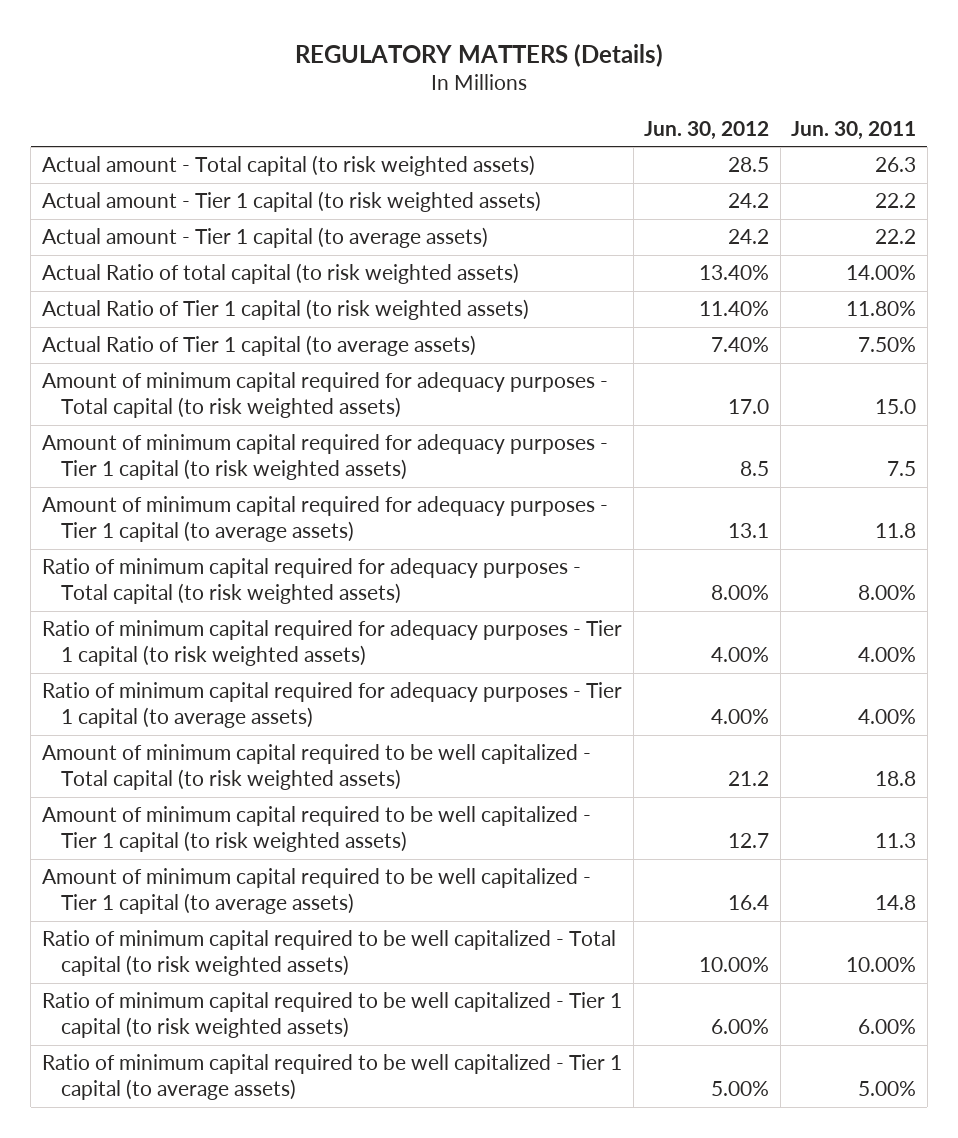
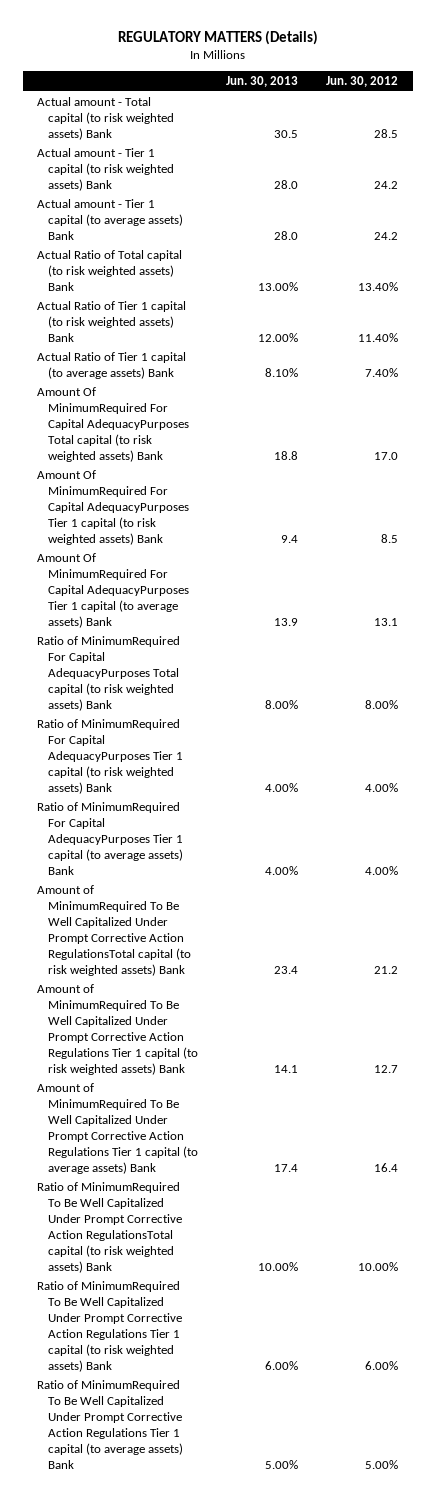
[791,120,917,140] Jun. 30, 2011 -> none
none -> [226,76,299,88] Jun. 30, 2013
[41,155,535,177] Actual amount - Total capital (to risk weighted assets) -> [36,96,174,140] Actual amount - Total capital (to risk weighted assets) Bank
[41,191,541,213] Actual amount - Tier 1 capital (to risk weighted assets) -> [36,147,174,191] Actual amount - Tier 1 capital (to risk weighted assets) Bank
[41,227,488,249] Actual amount - Tier 1 capital (to average assets) -> [36,198,183,240] Actual amount - Tier 1 capital (to average assets) Bank
[41,263,519,285] Actual Ratio of total capital (to risk weighted assets) -> [36,249,182,291] Actual Ratio of Total capital (to risk weighted assets) Bank
[41,299,529,321] Actual Ratio of Tier 1 capital (to risk weighted assets) -> [36,300,186,342] Actual Ratio of Tier 1 capital (to risk weighted assets) Bank
[41,335,476,357] Actual Ratio of Tier 1 capital (to average assets) -> [36,351,186,379] Actual Ratio of Tier 1 capital (to average assets) Bank
[41,372,608,418] Amount of minimum capital required for adequacy purposes - Total capital (to risk weighted assets) -> [36,386,189,462] Amount Of MinimumRequired For Capital AdequacyPurposes Total capital (to risk weighted assets) Bank
[41,434,608,480] Amount of minimum capital required for adequacy purposes - Tier 1 capital (to risk weighted assets) -> [36,469,189,545] Amount Of MinimumRequired For Capital AdequacyPurposes Tier 1 capital (to risk weighted assets) Bank
[41,496,608,542] Amount of minimum capital required for adequacy purposes - Tier 1 capital (to average assets) -> [36,552,189,628] Amount Of MinimumRequired For Capital AdequacyPurposes Tier 1 capital (to average assets) Bank
[41,558,581,604] Ratio of minimum capital required for adequacy purposes - Total capital (to risk weighted assets) -> [36,635,180,711] Ratio of MinimumRequired For Capital AdequacyPurposes Total capital (to risk weighted assets) Bank
[41,620,622,666] Ratio of minimum capital required for adequacy purposes - Tier 1 capital (to risk weighted assets) -> [36,718,183,794] Ratio of MinimumRequired For Capital AdequacyPurposes Tier 1 capital (to risk weighted assets) Bank
[41,682,622,728] Ratio of minimum capital required for adequacy purposes - Tier 1 capital (to average assets) -> [36,801,183,875] Ratio of MinimumRequired For Capital AdequacyPurposes Tier 1 capital (to average assets) Bank
[41,744,591,790] Amount of minimum capital required to be well capitalized - Total capital (to risk weighted assets) -> [36,884,191,976] Amount of MinimumRequired To Be Well Capitalized Under Prompt Corrective Action RegulationsTotal capital (to risk weighted assets) Bank
[41,806,591,852] Amount of minimum capital required to be well capitalized - Tier 1 capital (to risk weighted assets) -> [36,983,198,1075] Amount of MinimumRequired To Be Well Capitalized Under Prompt Corrective Action Regulations Tier 1 capital (to risk weighted assets) Bank
[41,868,591,914] Amount of minimum capital required to be well capitalized - Tier 1 capital (to average assets) -> [36,1082,198,1174] Amount of MinimumRequired To Be Well Capitalized Under Prompt Corrective Action Regulations Tier 1 capital (to average assets) Bank
[41,930,616,976] Ratio of minimum capital required to be well capitalized - Total capital (to risk weighted assets) -> [36,1181,182,1273] Ratio of MinimumRequired To Be Well Capitalized Under Prompt Corrective Action RegulationsTotal capital (to risk weighted assets) Bank
[41,992,622,1038] Ratio of minimum capital required to be well capitalized - Tier 1 capital (to risk weighted assets) -> [36,1280,182,1372] Ratio of MinimumRequired To Be Well Capitalized Under Prompt Corrective Action Regulations Tier 1 capital (to risk weighted assets) Bank
[41,1054,622,1100] Ratio of minimum capital required to be well capitalized - Tier 1 capital (to average assets) -> [36,1379,183,1469] Ratio of MinimumRequired To Be Well Capitalized Under Prompt Corrective Action Regulations Tier 1 capital (to average assets) Bank

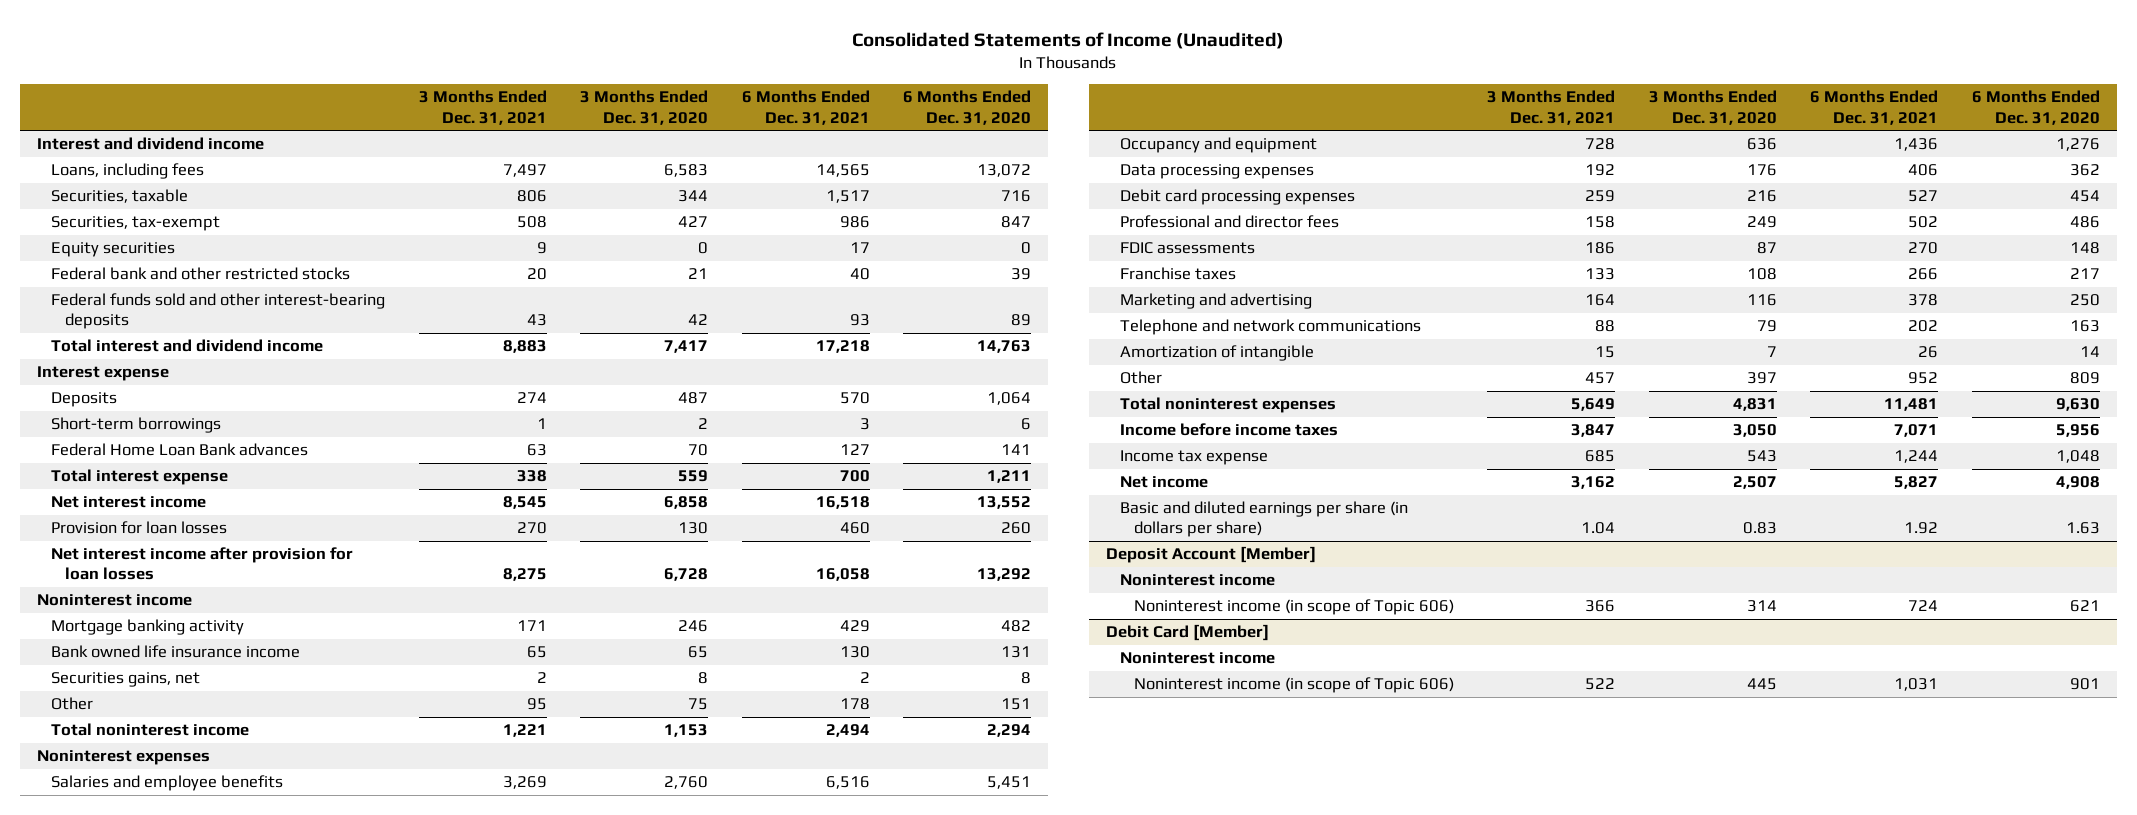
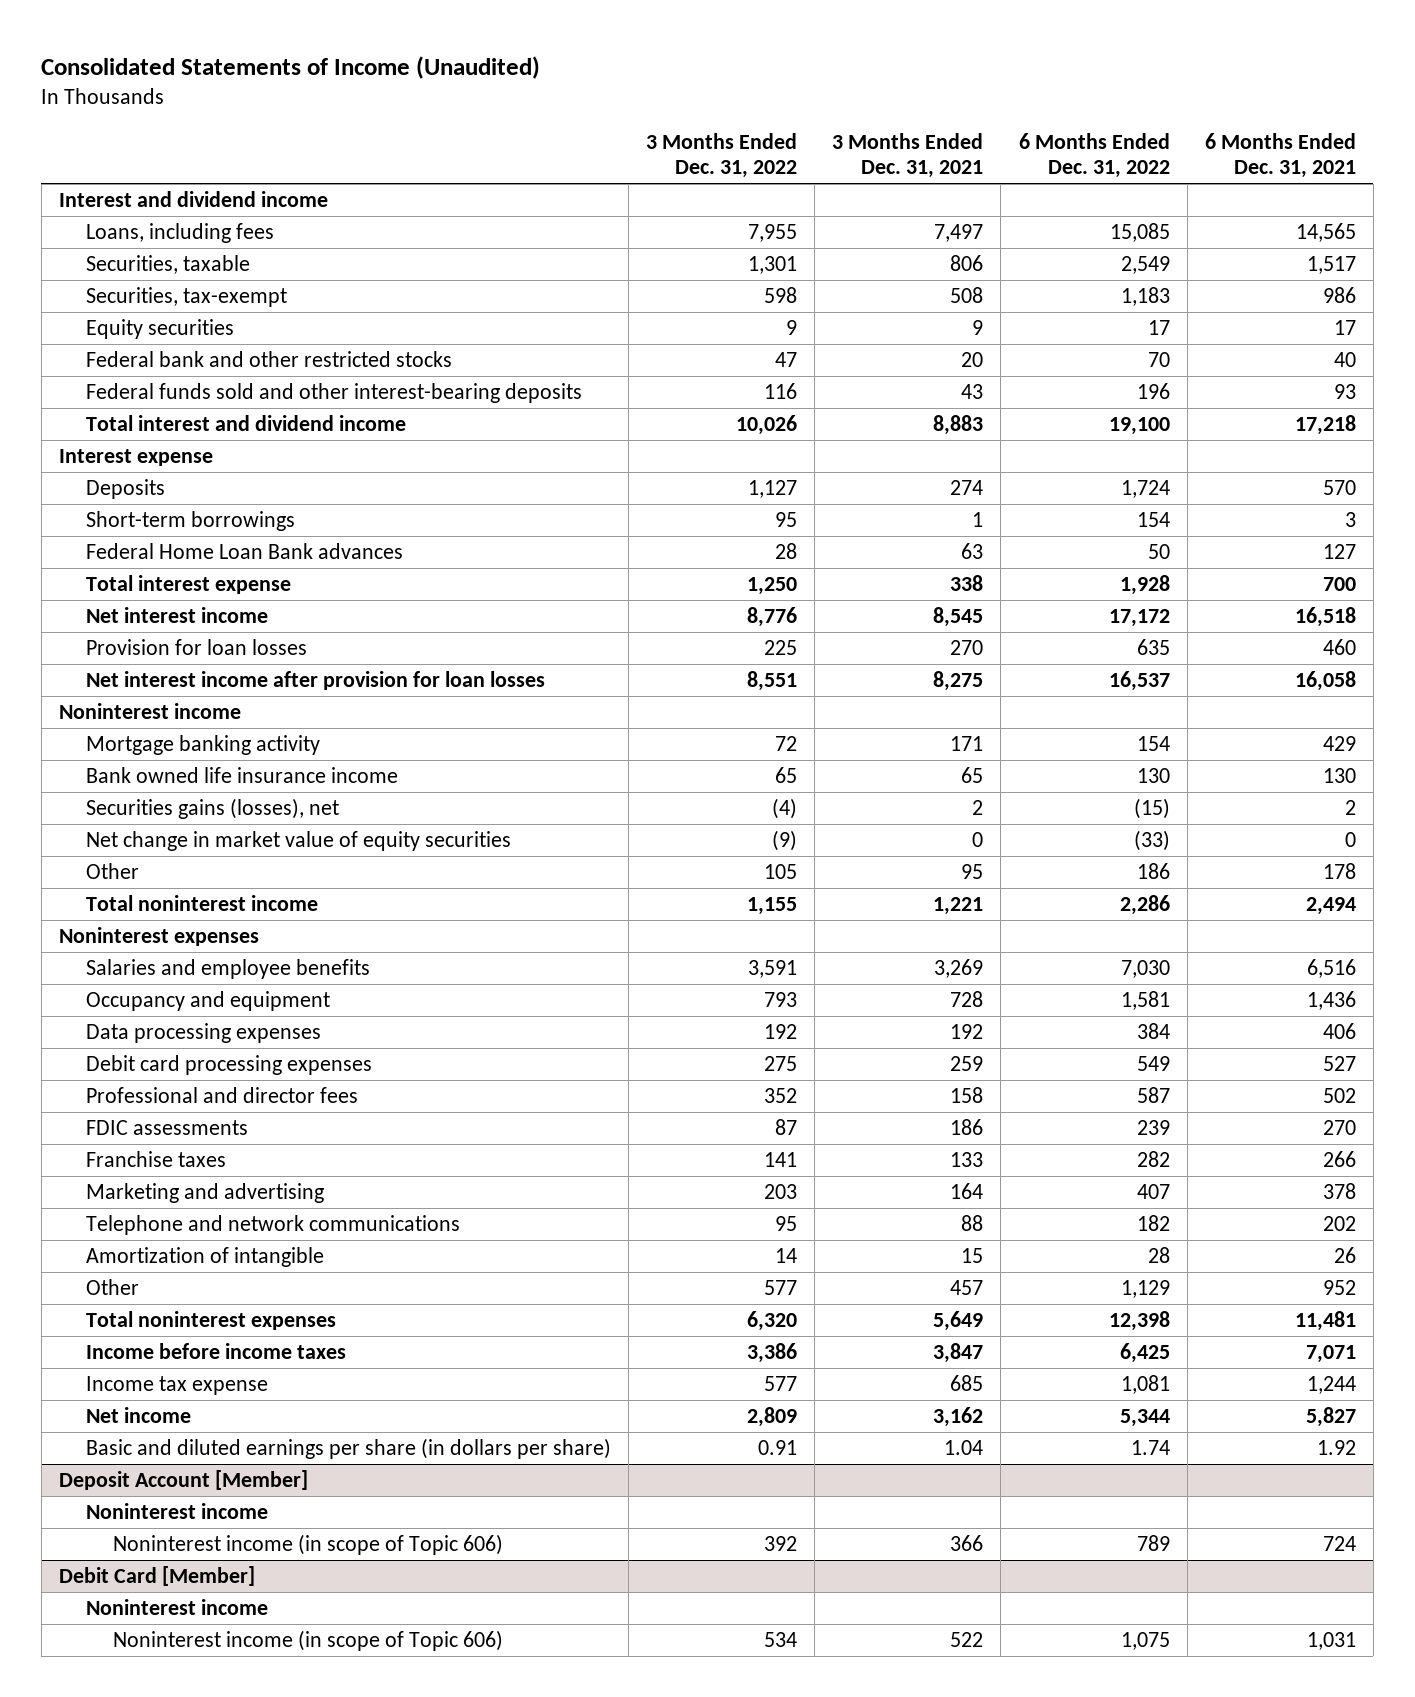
[580,90,709,125] 3 Months Ended Dec. 31, 2020 -> none
[903,90,1032,125] 6 Months Ended Dec. 31, 2020 -> none
none -> [646,132,798,179] 3 Months Ended Dec. 31, 2022
none -> [1018,132,1170,179] 6 Months Ended Dec. 31, 2022
[50,672,200,688] Securities gains, net -> [85,798,339,820] Securities gains (losses), net
none -> [85,831,511,852] Net change in market value of equity securities

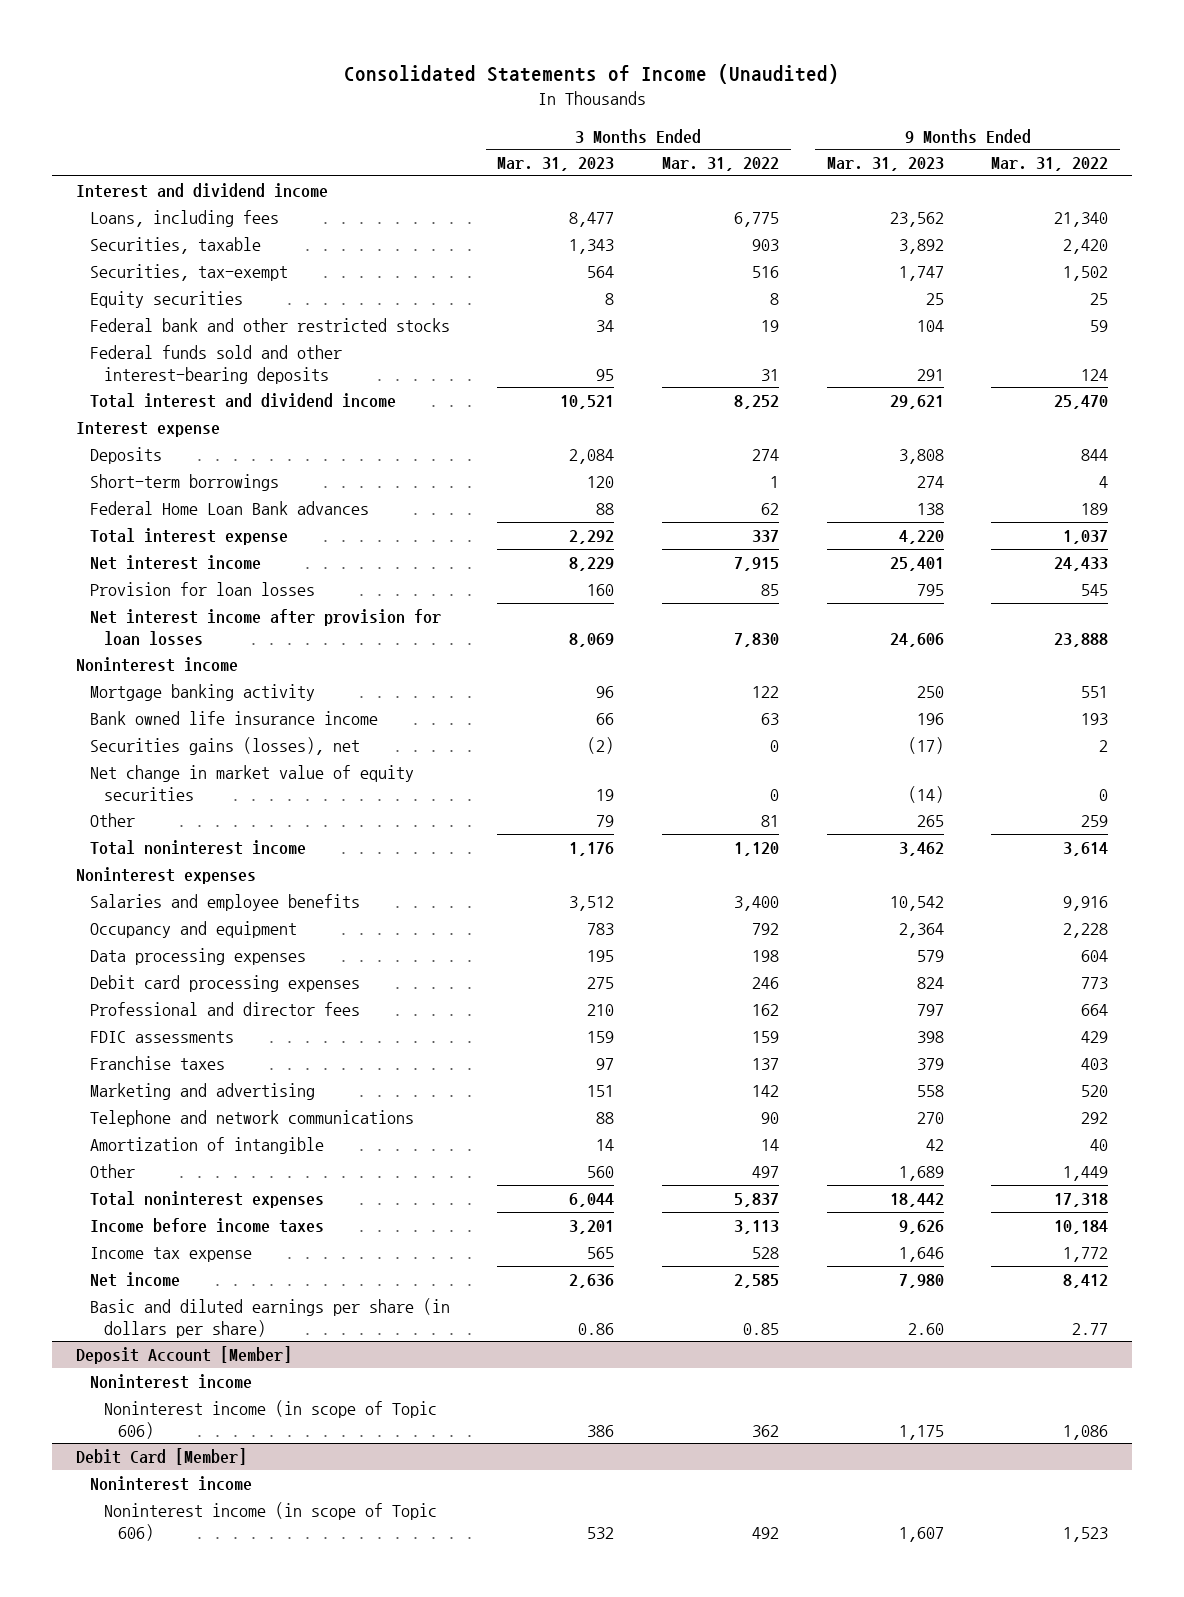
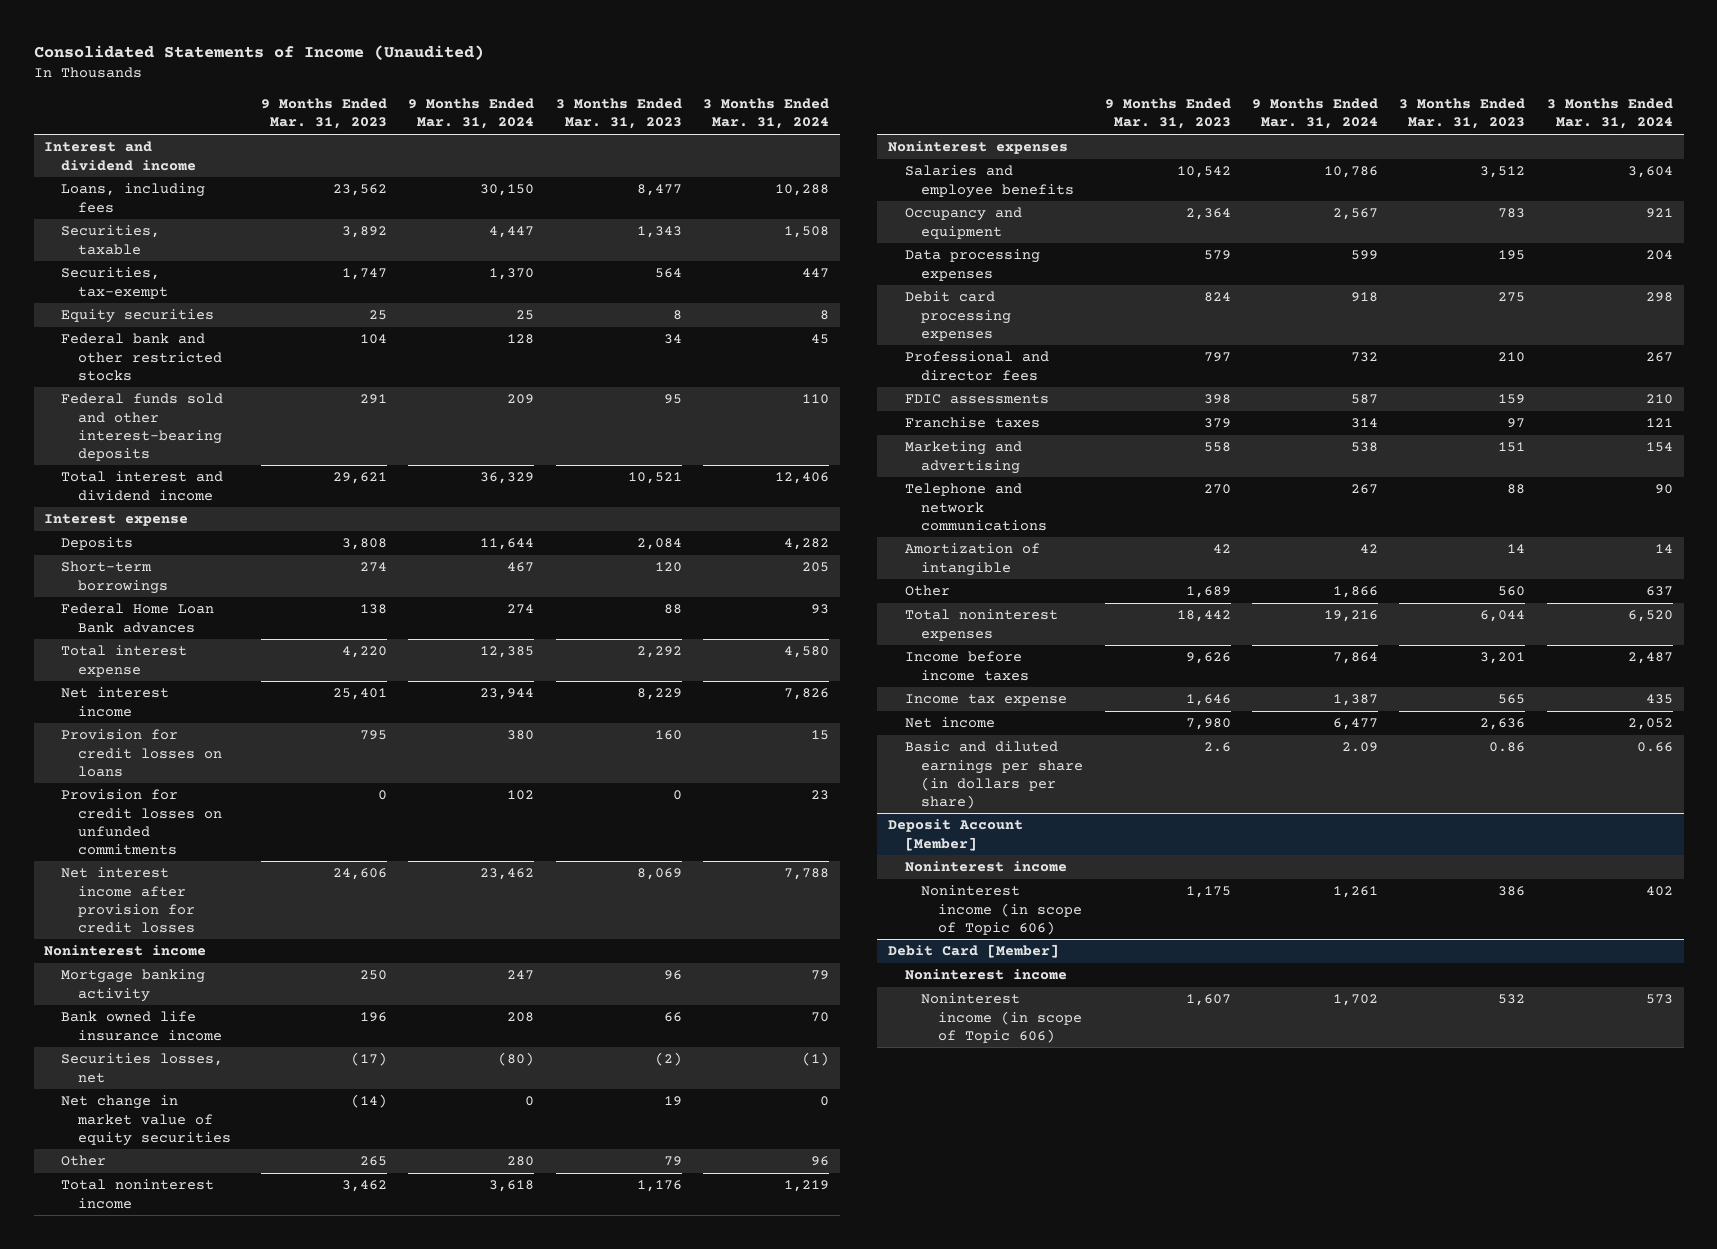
[662,157,780,172] Mar. 31, 2022 -> none
[991,157,1109,172] Mar. 31, 2022 -> none
none -> [408,98,535,130] 9 Months Ended Mar. 31, 2024
none -> [703,98,830,130] 3 Months Ended Mar. 31, 2024
[89,582,315,597] Provision for loan losses -> [60,729,222,777] Provision for credit losses on loans
none -> [60,789,222,855] Provision for credit losses on unfunded commitments
[89,609,441,645] Net interest income after provision for loan losses -> [60,867,195,933] Net interest income after provision for credit losses
[89,737,360,756] Securities gains (losses), net -> [60,1053,223,1083] Securities losses, net
[907,1322,944,1335] 2.60 -> [1203,742,1231,753] 2.6

